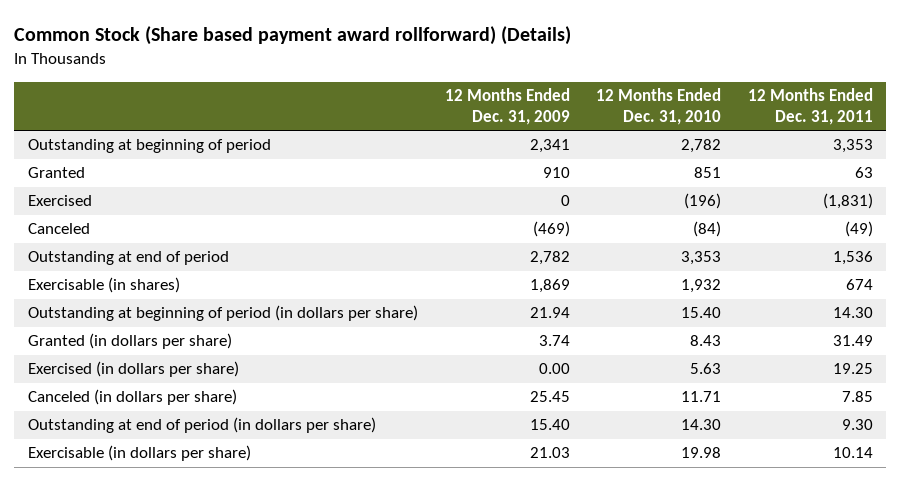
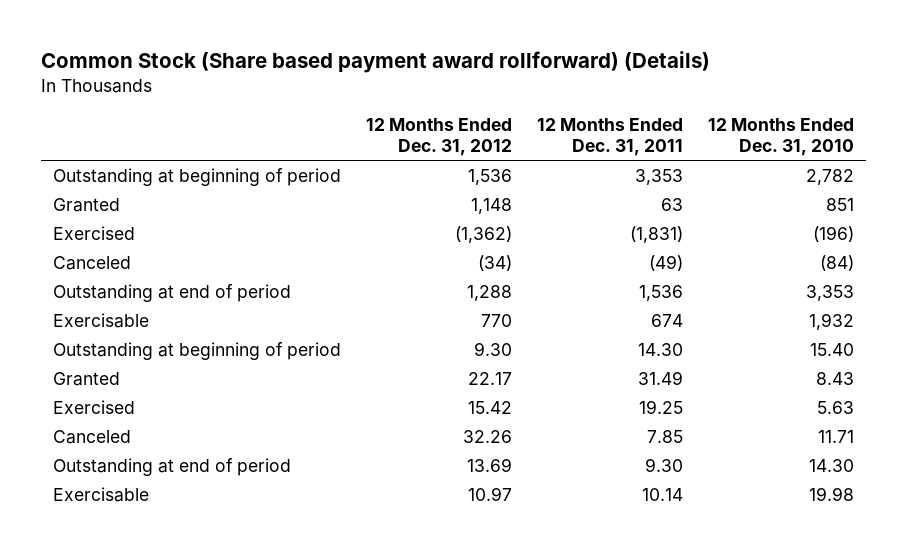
[444,87,570,125] 12 Months Ended Dec. 31, 2009 -> none
none -> [366,117,513,157] 12 Months Ended Dec. 31, 2012
[27,277,180,294] Exercisable (in shares) -> [53,312,150,328] Exercisable
[27,305,418,322] Outstanding at beginning of period (in dollars per share) -> [53,341,342,360] Outstanding at beginning of period
[27,333,232,350] Granted (in dollars per share) -> [53,371,121,386] Granted
[27,361,239,378] Exercised (in dollars per share) -> [53,399,136,414] Exercised
[27,389,237,406] Canceled (in dollars per share) -> [53,429,132,444] Canceled
[27,417,376,434] Outstanding at end of period (in dollars per share) -> [53,457,292,476] Outstanding at end of period
[27,445,251,462] Exercisable (in dollars per share) -> [53,486,150,502] Exercisable

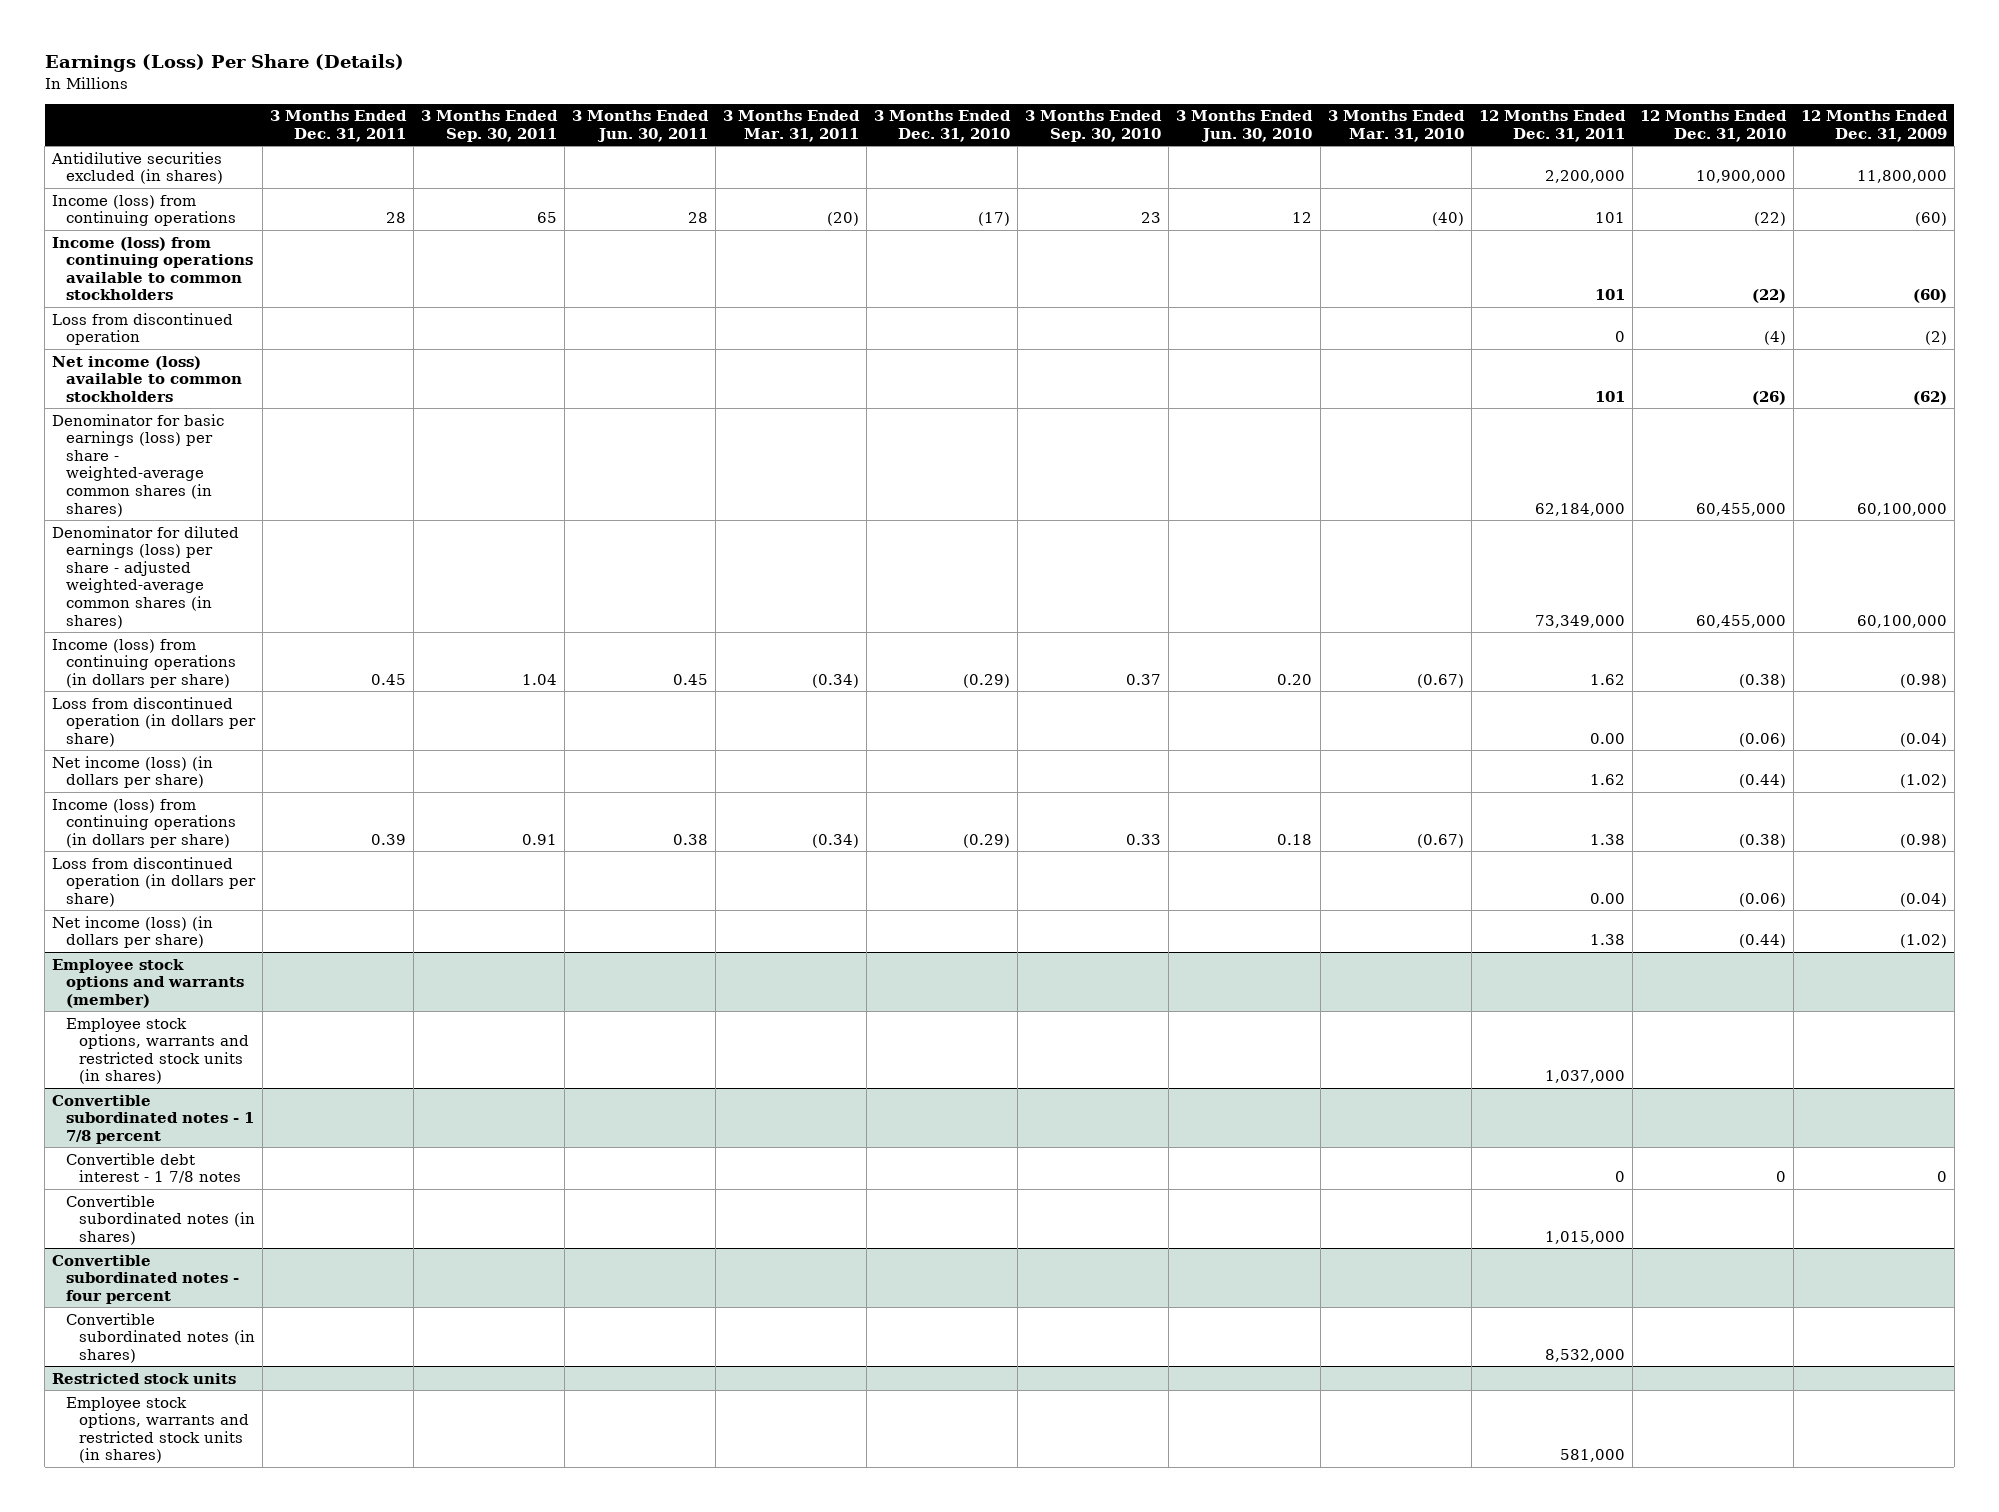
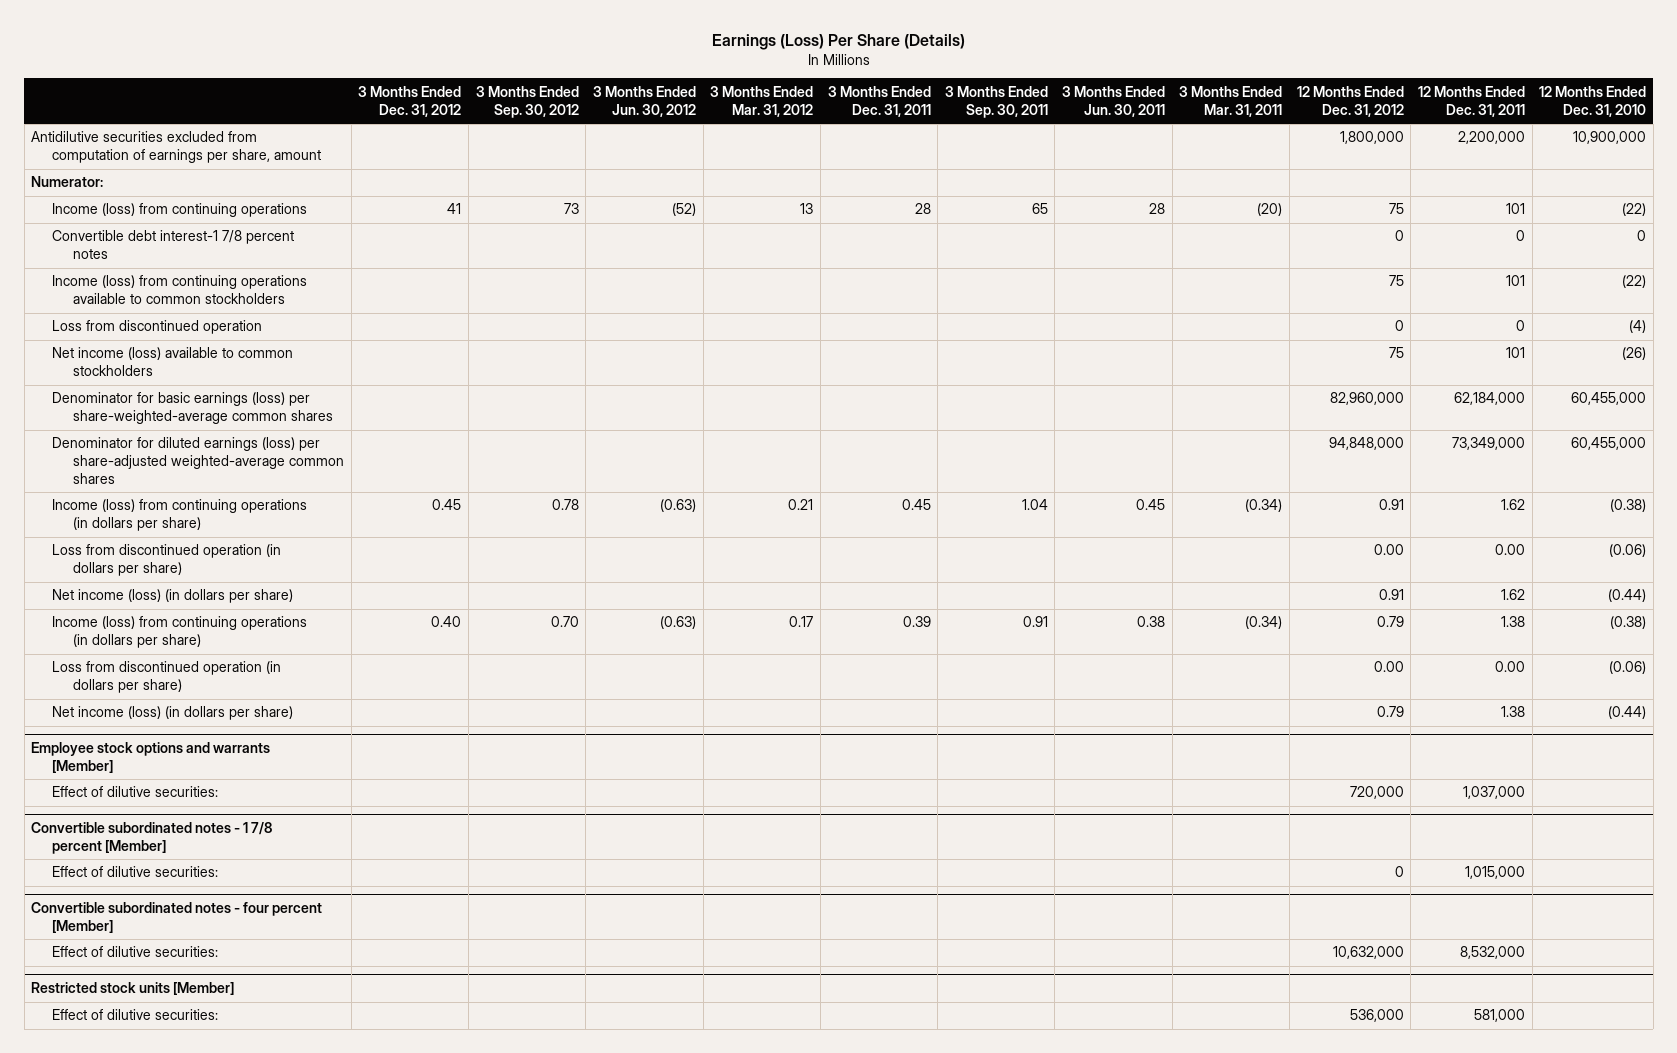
[874,110,1012,142] 3 Months Ended Dec. 31, 2010 -> none
[1025,110,1163,142] 3 Months Ended Sep. 30, 2010 -> none
[1176,110,1314,142] 3 Months Ended Jun. 30, 2010 -> none
[1327,110,1465,142] 3 Months Ended Mar. 31, 2010 -> none
[1800,110,1948,142] 12 Months Ended Dec. 31, 2009 -> none
none -> [358,85,462,117] 3 Months Ended Dec. 31, 2012
none -> [475,85,579,118] 3 Months Ended Sep. 30, 2012
none -> [592,85,696,117] 3 Months Ended Jun. 30, 2012
none -> [710,85,814,117] 3 Months Ended Mar. 31, 2012
none -> [1296,85,1404,117] 12 Months Ended Dec. 31, 2012
[51,151,223,185] Antidilutive securities excluded (in shares) -> [31,131,322,164] Antidilutive securities excluded from computation of earnings per share, amount
none -> [31,176,104,188] Numerator:
none -> [52,230,295,260] Convertible debt interest-1 7/8 percent notes
[52,413,225,517] Denominator for basic earnings (loss) per share - weighted-average common shares (in shares) -> [52,392,334,425] Denominator for basic earnings (loss) per share-weighted-average common shares
[52,525,240,629] Denominator for diluted earnings (loss) per share - adjusted weighted-average common shares (in shares) -> [52,437,345,484] Denominator for diluted earnings (loss) per share-adjusted weighted-average common shares
[65,1152,241,1184] Convertible debt interest - 1 7/8 notes -> none
[52,958,244,1008] Employee stock options and warrants (member) -> [31,742,271,774] Employee stock options and warrants [Member]
[65,1017,249,1085] Employee stock options, warrants and restricted stock units (in shares) -> [52,786,219,798] Effect of dilutive securities:
[52,1094,254,1144] Convertible subordinated notes - 1 7/8 percent -> [31,822,273,855] Convertible subordinated notes - 1 7/8 percent [Member]
[65,1194,255,1245] Convertible subordinated notes (in shares) -> [52,866,219,878] Effect of dilutive securities:
[52,1254,239,1304] Convertible subordinated notes - four percent -> [31,902,323,934] Convertible subordinated notes - four percent [Member]
[65,1312,255,1363] Convertible subordinated notes (in shares) -> [52,946,219,958] Effect of dilutive securities:
[52,1372,237,1384] Restricted stock units -> [31,982,235,996] Restricted stock units [Member]
[65,1396,249,1464] Employee stock options, warrants and restricted stock units (in shares) -> [52,1009,219,1021] Effect of dilutive securities:

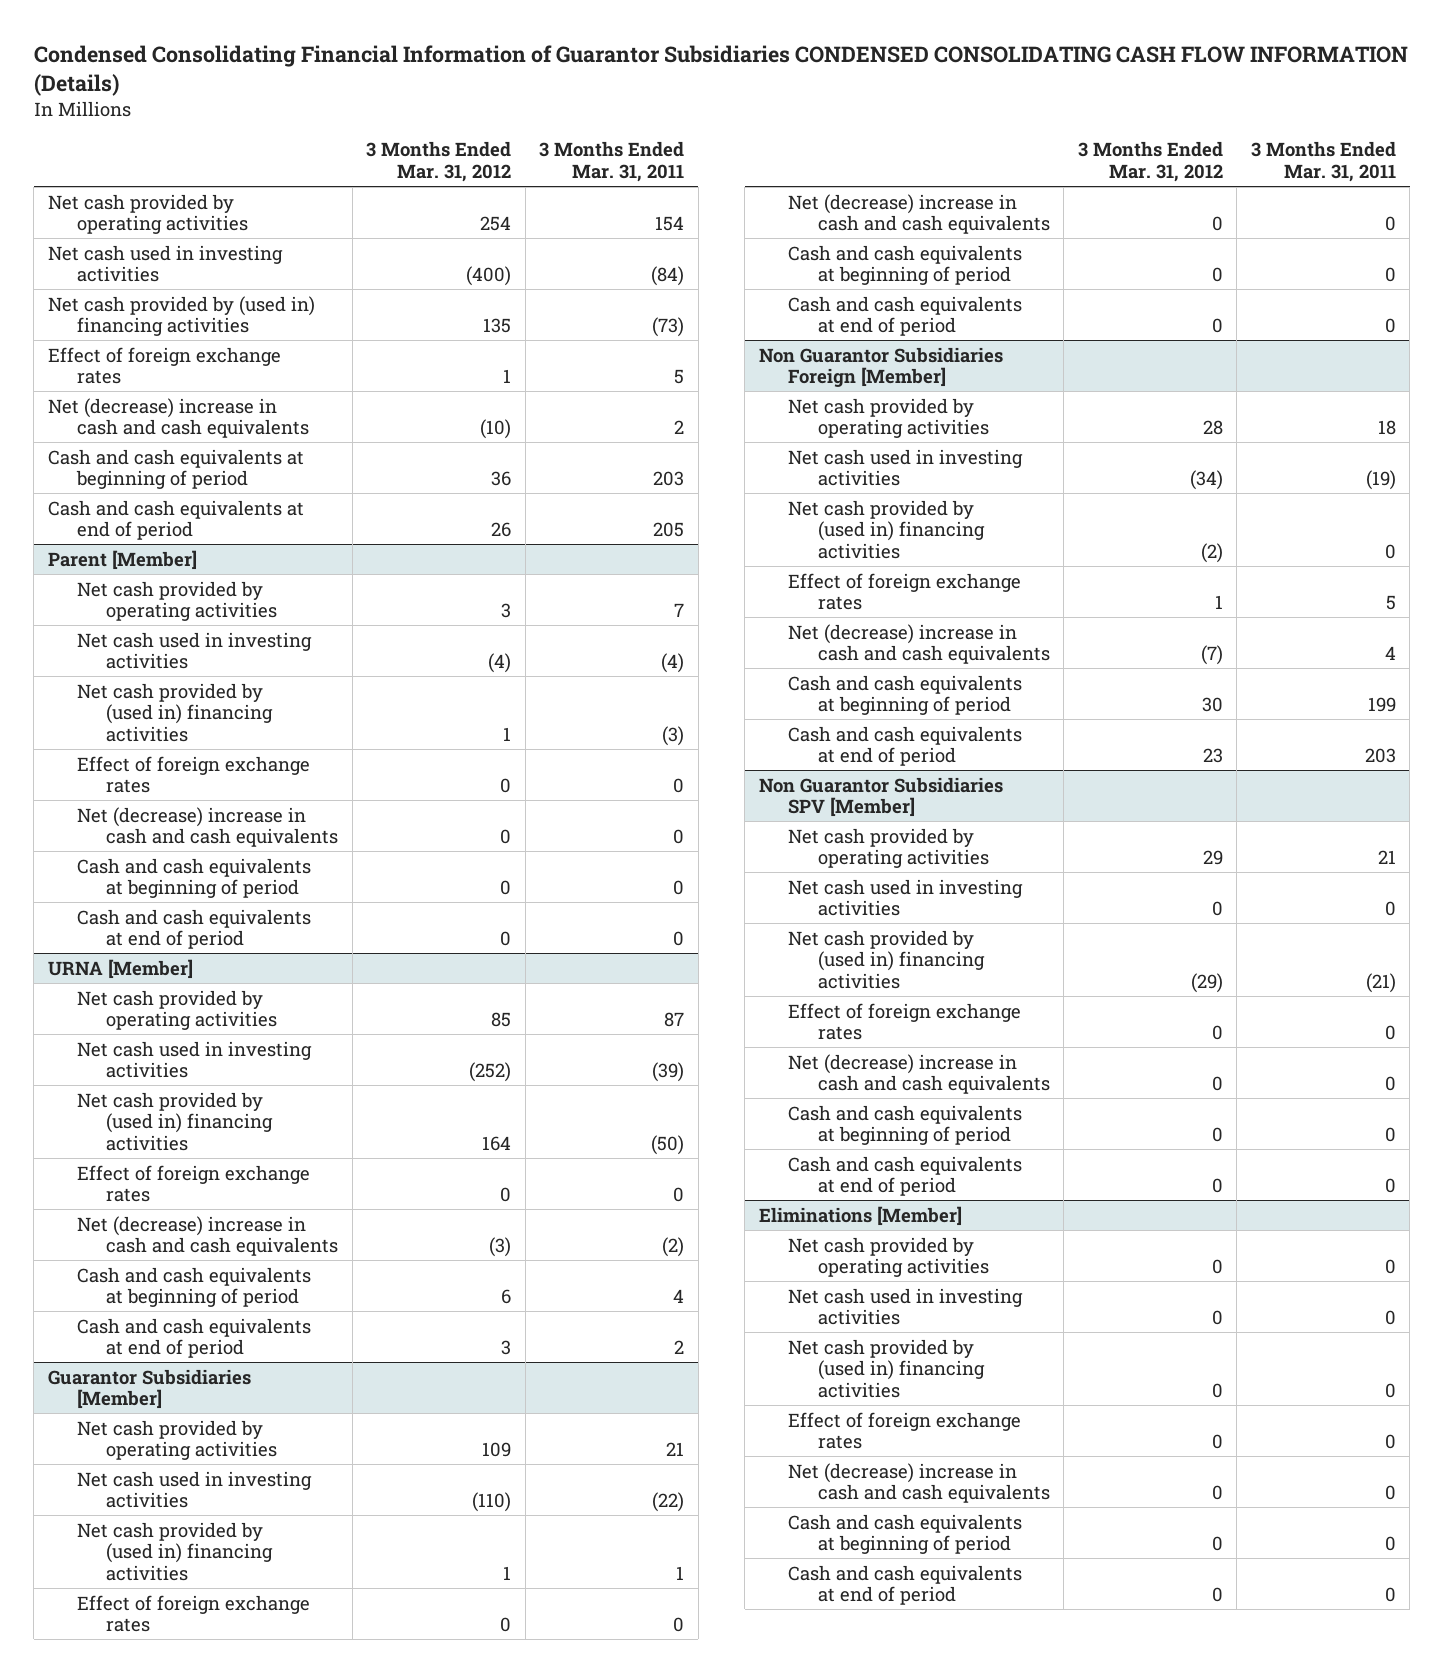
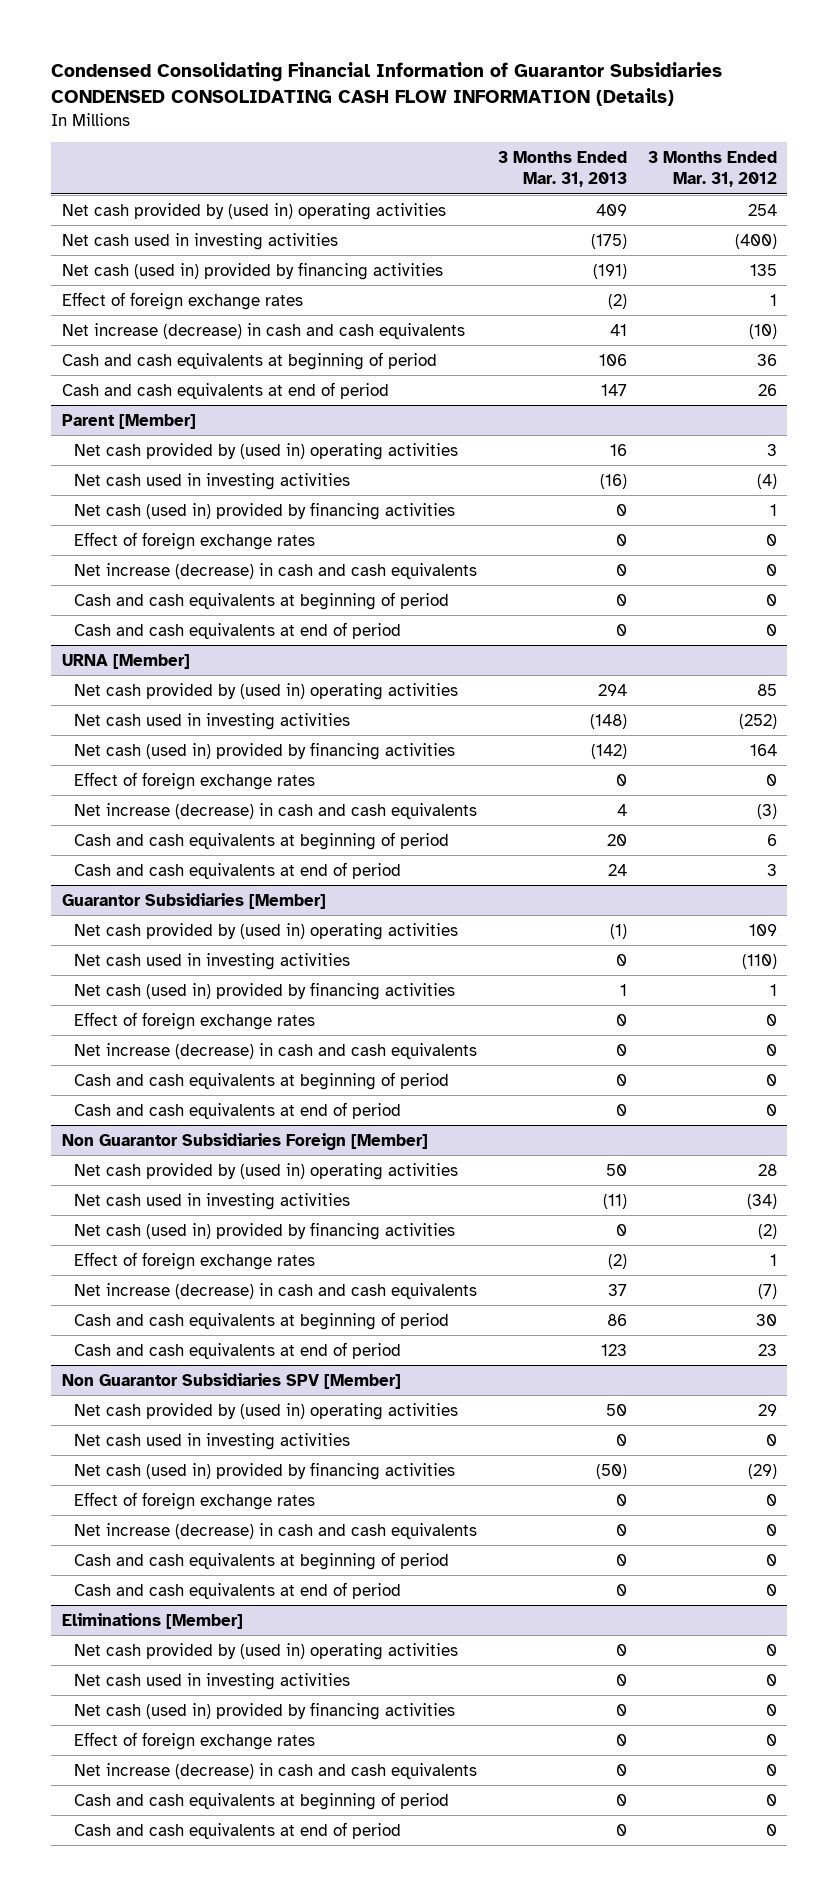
[539,141,685,183] 3 Months Ended Mar. 31, 2011 -> none
none -> [497,150,627,188] 3 Months Ended Mar. 31, 2013
[47,193,248,235] Net cash provided by operating activities -> [61,202,446,220] Net cash provided by (used in) operating activities
[47,295,315,337] Net cash provided by (used in) financing activities -> [61,261,443,280] Net cash (used in) provided by financing activities
[47,397,309,439] Net (decrease) increase in cash and cash equivalents -> [61,322,465,339] Net increase (decrease) in cash and cash equivalents
[76,580,278,622] Net cash provided by operating activities -> [73,442,458,460] Net cash provided by (used in) operating activities
[76,682,274,743] Net cash provided by (used in) financing activities -> [73,501,455,520] Net cash (used in) provided by financing activities
[76,806,339,848] Net (decrease) increase in cash and cash equivalents -> [73,562,477,579] Net increase (decrease) in cash and cash equivalents
[76,989,278,1031] Net cash provided by operating activities -> [73,682,458,700] Net cash provided by (used in) operating activities
[76,1091,274,1152] Net cash provided by (used in) financing activities -> [73,741,455,760] Net cash (used in) provided by financing activities
[76,1215,339,1257] Net (decrease) increase in cash and cash equivalents -> [73,802,477,819] Net increase (decrease) in cash and cash equivalents
[76,1419,278,1461] Net cash provided by operating activities -> [73,922,458,940] Net cash provided by (used in) operating activities
[76,1521,274,1582] Net cash provided by (used in) financing activities -> [73,981,455,1000] Net cash (used in) provided by financing activities
[788,193,1050,235] Net (decrease) increase in cash and cash equivalents -> [73,1042,477,1059] Net increase (decrease) in cash and cash equivalents
[788,397,989,439] Net cash provided by operating activities -> [73,1162,458,1180] Net cash provided by (used in) operating activities
[788,499,985,560] Net cash provided by (used in) financing activities -> [73,1221,455,1240] Net cash (used in) provided by financing activities
[788,623,1050,665] Net (decrease) increase in cash and cash equivalents -> [73,1282,477,1299] Net increase (decrease) in cash and cash equivalents
[788,827,989,869] Net cash provided by operating activities -> [73,1402,458,1420] Net cash provided by (used in) operating activities
[788,929,985,990] Net cash provided by (used in) financing activities -> [73,1461,455,1480] Net cash (used in) provided by financing activities
[788,1053,1050,1095] Net (decrease) increase in cash and cash equivalents -> [73,1522,477,1539] Net increase (decrease) in cash and cash equivalents
[788,1236,989,1278] Net cash provided by operating activities -> [73,1642,458,1660] Net cash provided by (used in) operating activities
[788,1338,985,1399] Net cash provided by (used in) financing activities -> [73,1701,455,1720] Net cash (used in) provided by financing activities
[788,1462,1050,1504] Net (decrease) increase in cash and cash equivalents -> [73,1762,477,1779] Net increase (decrease) in cash and cash equivalents

